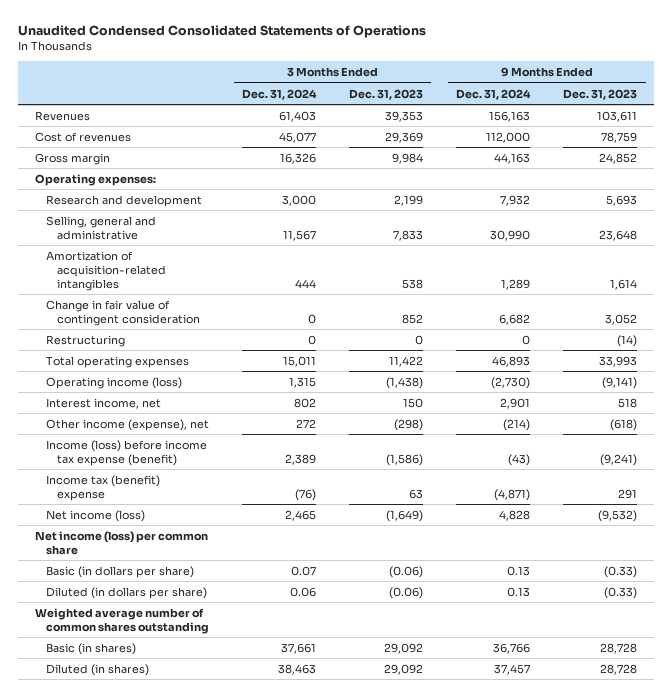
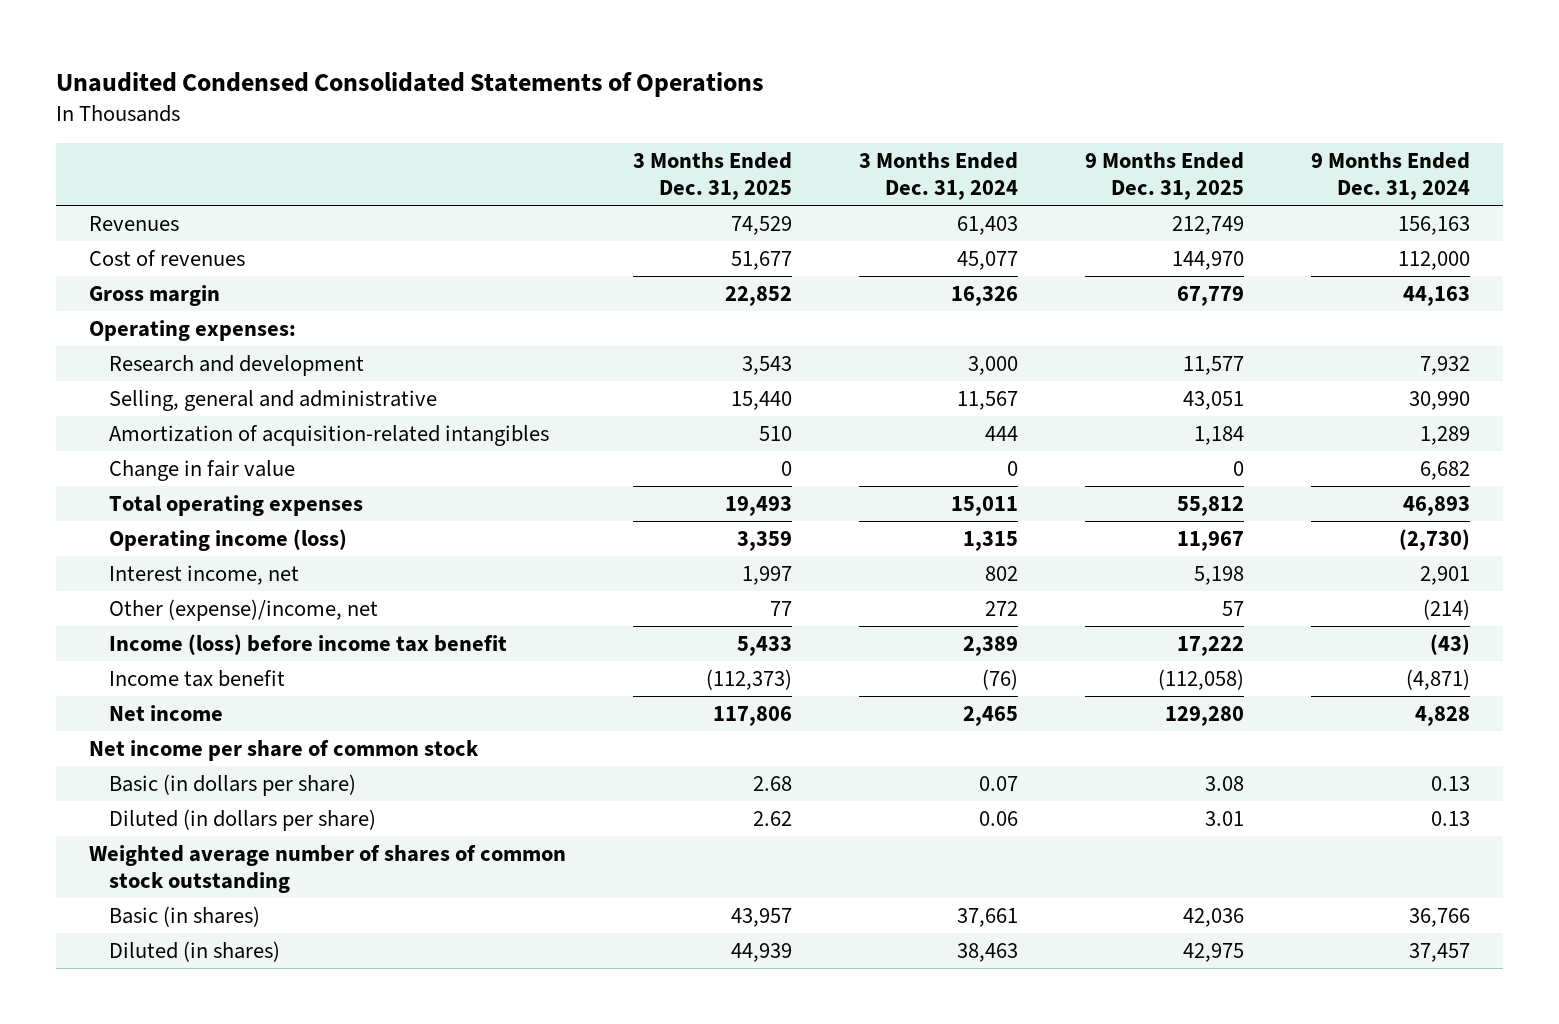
[349,88,424,100] Dec. 31, 2023 -> none
[563,88,638,100] Dec. 31, 2023 -> none
none -> [632,152,792,201] 3 Months Ended Dec. 31, 2025
none -> [1084,152,1244,201] 9 Months Ended Dec. 31, 2025
[46,334,126,347] Restructuring -> none
[46,299,201,326] Change in fair value of contingent consideration -> [109,459,296,481] Change in fair value
[46,418,210,431] Other income (expense), net -> [109,598,379,621] Other (expense)/income, net
[46,439,208,466] Income (loss) before income tax expense (benefit) -> [109,633,508,655] Income (loss) before income tax benefit
[46,474,161,501] Income tax (benefit) expense -> [109,669,286,687] Income tax benefit
[46,509,146,522] Net income (loss) -> [109,704,224,721] Net income
[34,530,208,555] Net income (loss) per common share -> [89,739,480,761] Net income per share of common stock
[34,607,210,634] Weighted average number of common shares outstanding -> [89,844,567,894] Weighted average number of shares of common stock outstanding

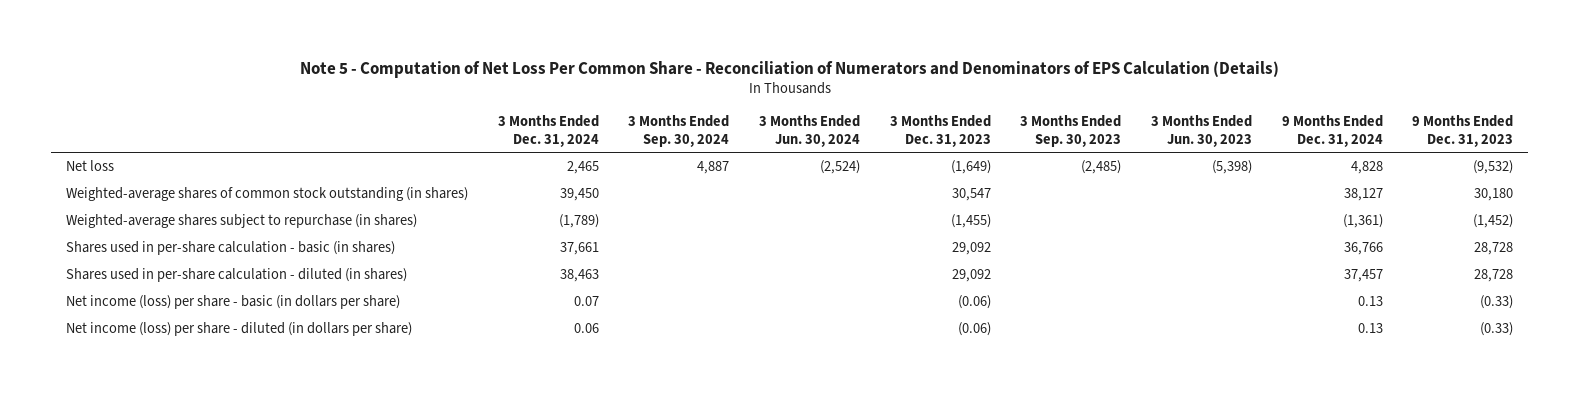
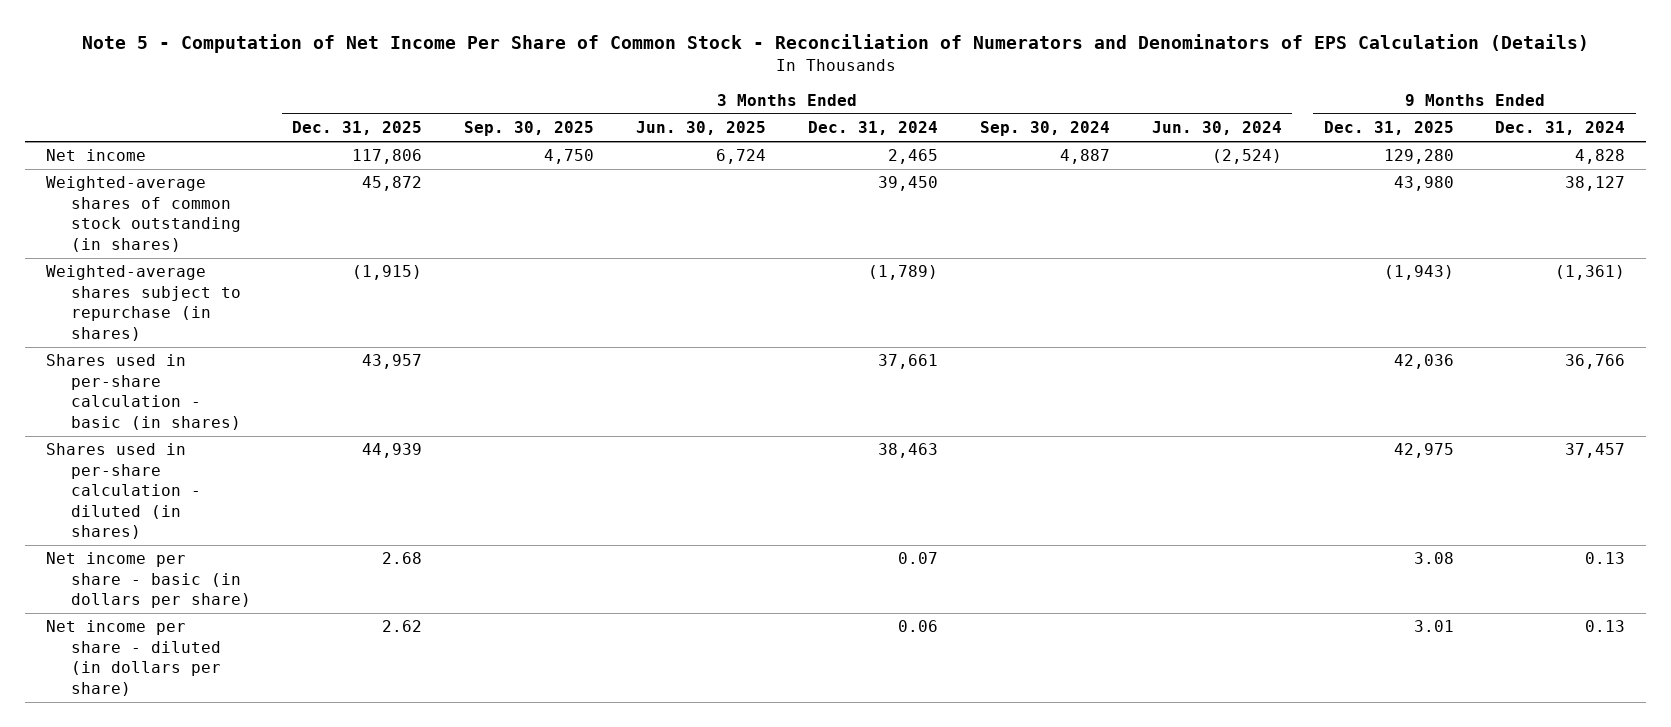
[299,60,1279,78] Note 5 - Computation of Net Loss Per Common Share - Reconciliation of Numerators and Denominators of EPS Calculation (Details) -> [81,34,1589,54] Note 5 - Computation of Net Income Per Share of Common Stock - Reconciliation of Numerators and Denominators of EPS Calculation (Details)
[889,115,991,147] 3 Months Ended Dec. 31, 2023 -> none
[1020,115,1122,147] 3 Months Ended Sep. 30, 2023 -> none
[1151,115,1253,147] 3 Months Ended Jun. 30, 2023 -> none
[1412,115,1514,147] 9 Months Ended Dec. 31, 2023 -> none
none -> [292,121,423,136] Dec. 31, 2025
none -> [464,121,595,137] Sep. 30, 2025
none -> [636,121,767,136] Jun. 30, 2025
none -> [1323,121,1454,136] Dec. 31, 2025
[65,160,114,172] Net loss -> [45,149,146,162] Net income
[65,295,400,310] Net income (loss) per share - basic (in dollars per share) -> [45,552,251,609] Net income per share - basic (in dollars per share)
[65,322,412,337] Net income (loss) per share - diluted (in dollars per share) -> [45,620,221,696] Net income per share - diluted (in dollars per share)

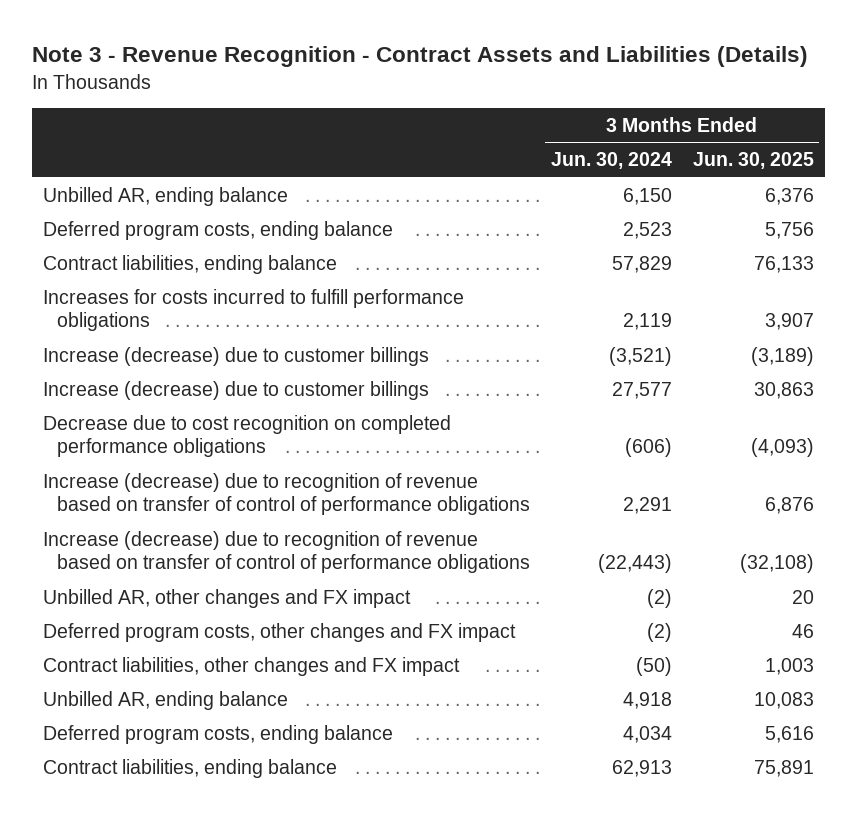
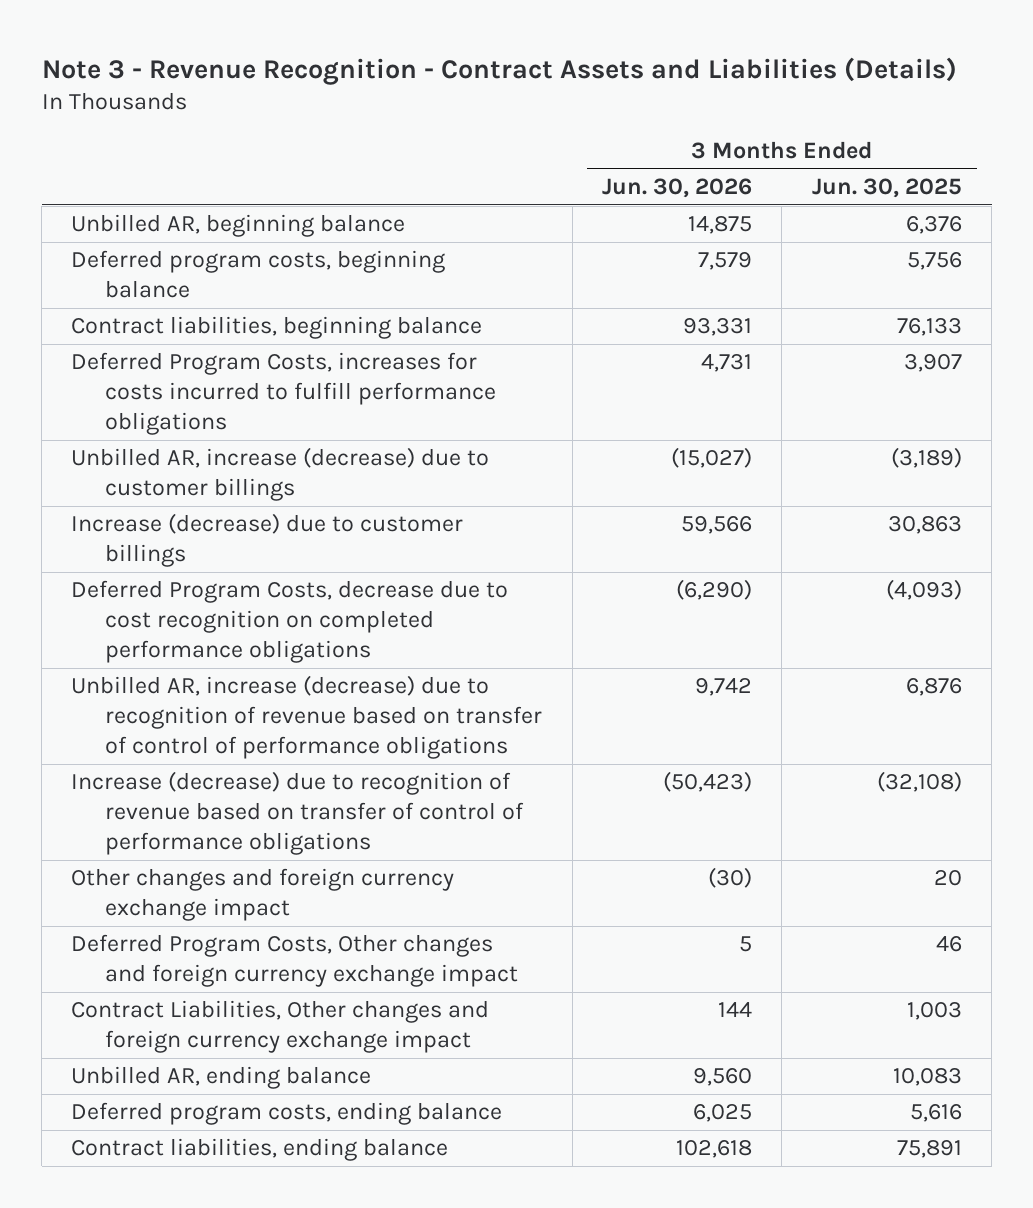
[550,152,672,170] Jun. 30, 2024 -> none
none -> [601,177,752,198] Jun. 30, 2026
[42,186,288,206] Unbilled AR, ending balance -> [71,214,406,238] Unbilled AR, beginning balance
[42,220,393,240] Deferred program costs, ending balance -> [71,250,446,299] Deferred program costs, beginning balance
[42,254,337,274] Contract liabilities, ending balance -> [71,316,483,340] Contract liabilities, beginning balance
[42,288,464,332] Increases for costs incurred to fulfill performance obligations -> [71,352,497,435] Deferred Program Costs, increases for costs incurred to fulfill performance obligations
[42,346,429,366] Increase (decrease) due to customer billings -> [71,447,490,502] Unbilled AR, increase (decrease) due to customer billings
[42,414,451,458] Decrease due to cost recognition on completed performance obligations -> [71,580,509,663] Deferred Program Costs, decrease due to cost recognition on completed performance obligations
[42,472,530,516] Increase (decrease) due to recognition of revenue based on transfer of control of performance obligations -> [71,675,543,759] Unbilled AR, increase (decrease) due to recognition of revenue based on transfer of control of performance obligations
[42,588,411,608] Unbilled AR, other changes and FX impact -> [71,868,455,922] Other changes and foreign currency exchange impact
[42,622,516,642] Deferred program costs, other changes and FX impact -> [71,934,519,988] Deferred Program Costs, Other changes and foreign currency exchange impact
[42,656,460,676] Contract liabilities, other changes and FX impact -> [71,1000,490,1054] Contract Liabilities, Other changes and foreign currency exchange impact

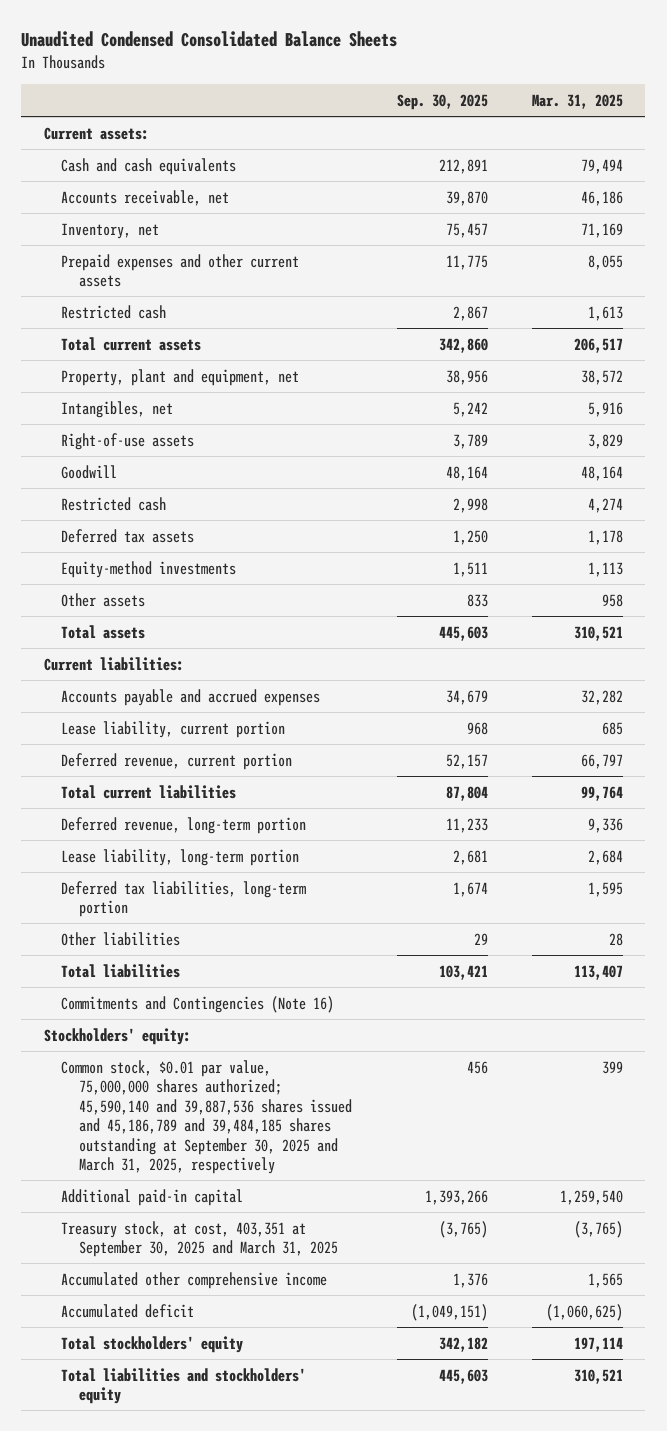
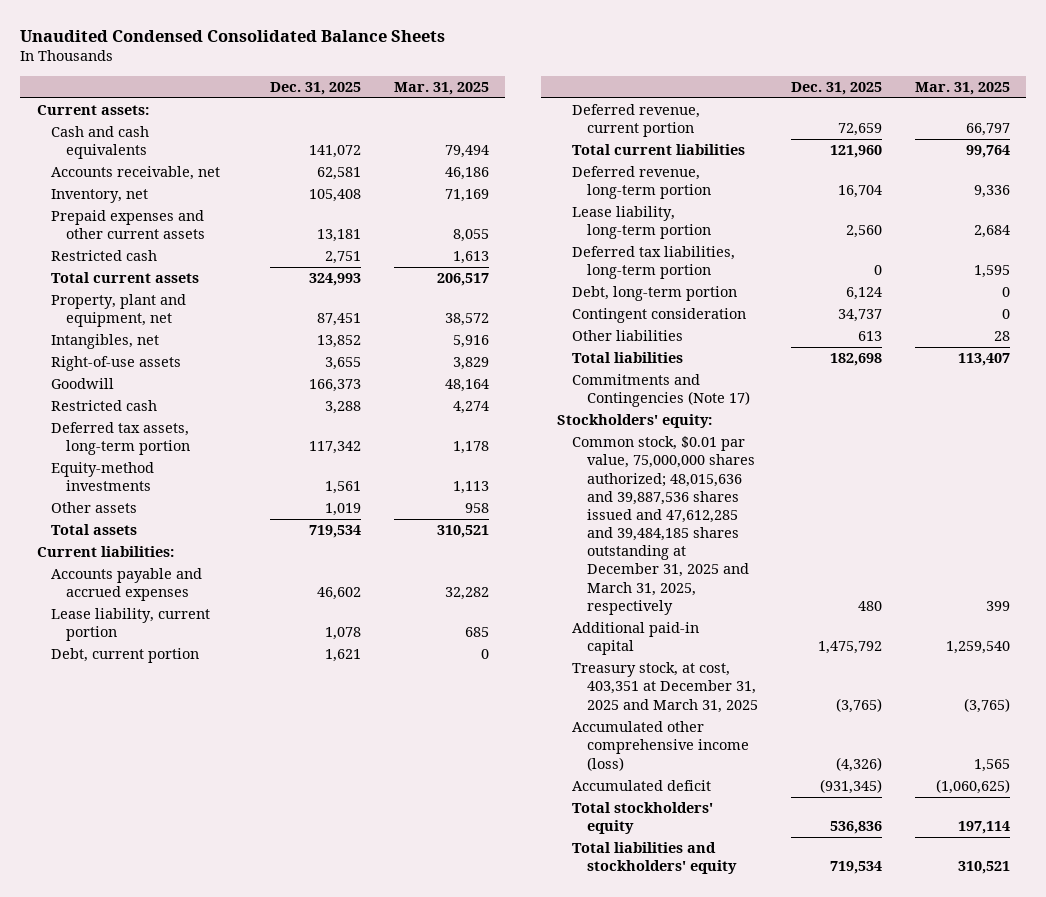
[396,93,488,110] Sep. 30, 2025 -> none
none -> [269,81,361,95] Dec. 31, 2025
[61,528,195,543] Deferred tax assets -> [51,422,190,456] Deferred tax assets, long-term portion
none -> [51,648,200,664] Debt, current portion
none -> [572,286,738,302] Debt, long-term portion
none -> [572,308,747,324] Contingent consideration
[61,995,335,1013] Commitments and Contingencies (Note 16) -> [572,374,750,408] Commitments and Contingencies (Note 17)
[61,1059,353,1175] Common stock, $0.01 par value, 75,000,000 shares authorized; 45,590,140 and 39,887,536 shares issued and 45,186,789 and 39,484,185 shares outstanding at September 30, 2025 and March 31, 2025, respectively -> [572,436,755,615] Common stock, $0.01 par value, 75,000,000 shares authorized; 48,015,636 and 39,887,536 shares issued and 47,612,285 and 39,484,185 shares outstanding at December 31, 2025 and March 31, 2025, respectively
[61,1220,339,1258] Treasury stock, at cost, 403,351 at September 30, 2025 and March 31, 2025 -> [572,662,758,713] Treasury stock, at cost, 403,351 at December 31, 2025 and March 31, 2025
[61,1271,328,1289] Accumulated other comprehensive income -> [572,721,749,771] Accumulated other comprehensive income (loss)

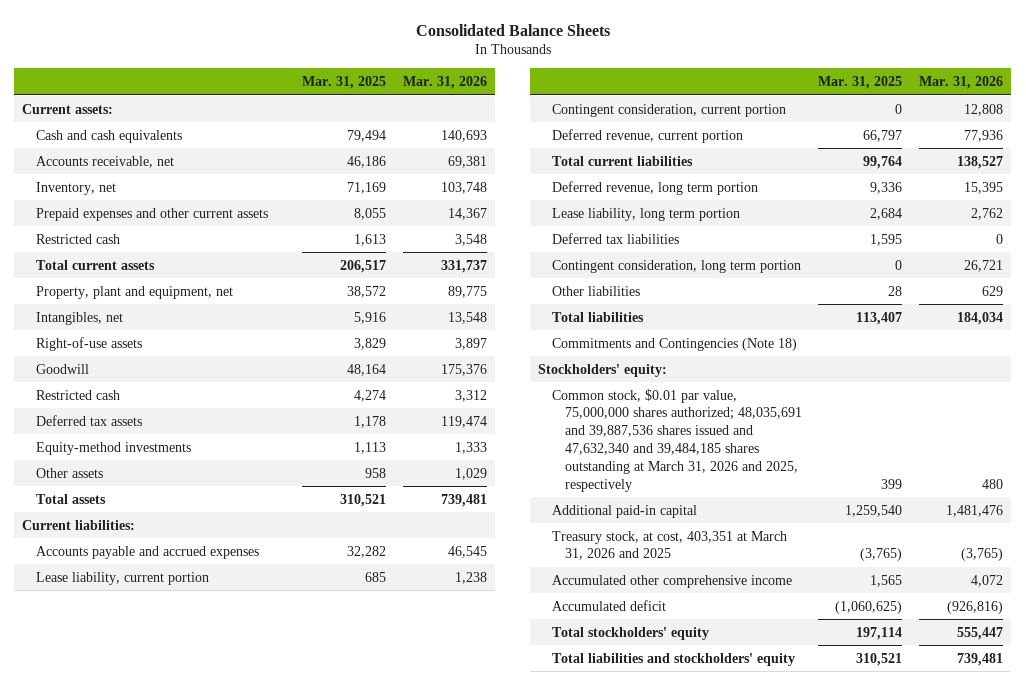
[20,30,446,43] Unaudited Condensed Consolidated Balance Sheets -> [415,23,610,36] Consolidated Balance Sheets
[269,81,361,95] Dec. 31, 2025 -> none
none -> [403,76,488,90] Mar. 31, 2026
[51,422,190,456] Deferred tax assets, long-term portion -> [35,414,142,426] Deferred tax assets
[51,648,200,664] Debt, current portion -> none
none -> [551,103,786,117] Contingent consideration, current portion
[572,286,738,302] Debt, long-term portion -> none
[572,166,711,200] Deferred revenue, long-term portion -> [551,180,758,195] Deferred revenue, long term portion
[572,206,711,240] Lease liability, long-term portion -> [551,207,740,221] Lease liability, long term portion
[572,246,736,280] Deferred tax liabilities, long-term portion -> [551,232,679,244] Deferred tax liabilities
[572,308,747,324] Contingent consideration -> [551,259,801,273] Contingent consideration, long term portion
[572,374,750,408] Commitments and Contingencies (Note 17) -> [551,337,797,351] Commitments and Contingencies (Note 18)
[572,436,755,615] Common stock, $0.01 par value, 75,000,000 shares authorized; 48,015,636 and 39,887,536 shares issued and 47,612,285 and 39,484,185 shares outstanding at December 31, 2025 and March 31, 2025, respectively -> [551,388,802,492] Common stock, $0.01 par value, 75,000,000 shares authorized; 48,035,691 and 39,887,536 shares issued and 47,632,340 and 39,484,185 shares outstanding at March 31, 2026 and 2025, respectively
[572,662,758,713] Treasury stock, at cost, 403,351 at December 31, 2025 and March 31, 2025 -> [551,530,787,561] Treasury stock, at cost, 403,351 at March 31, 2026 and 2025
[572,721,749,771] Accumulated other comprehensive income (loss) -> [551,574,792,588] Accumulated other comprehensive income

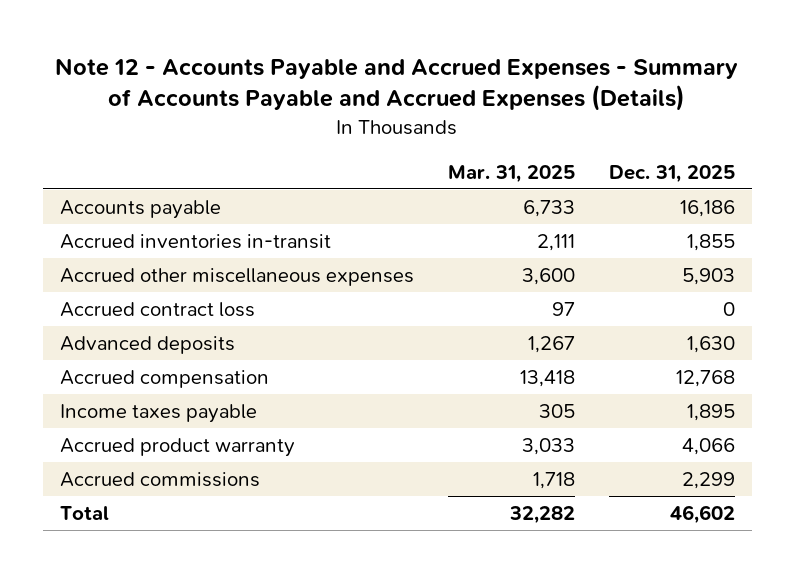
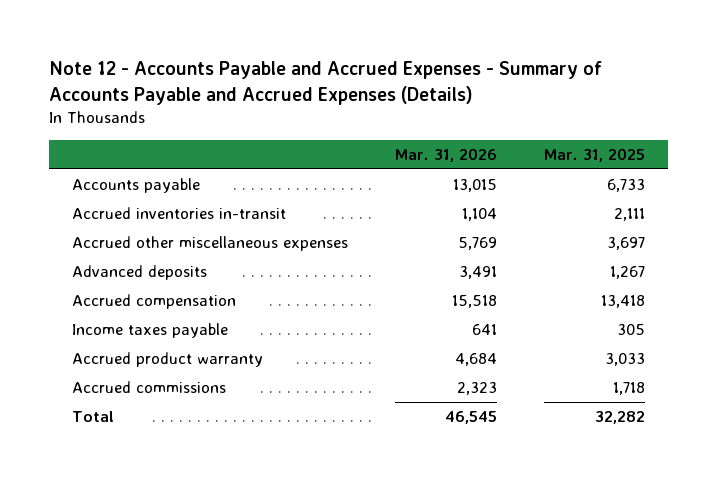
[608,164,735,183] Dec. 31, 2025 -> none
none -> [395,147,498,162] Mar. 31, 2026
[59,302,255,318] Accrued contract loss -> none
[521,268,575,286] 3,600 -> [606,237,645,251] 3,697

